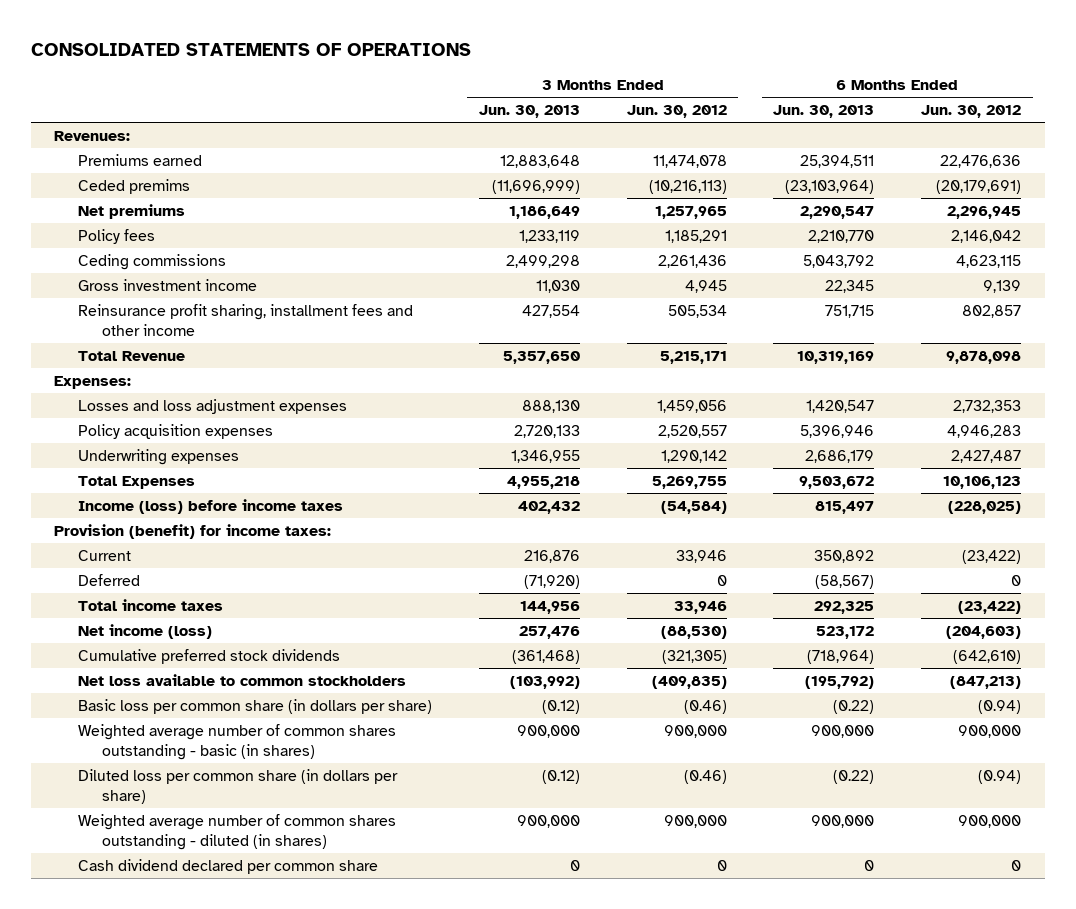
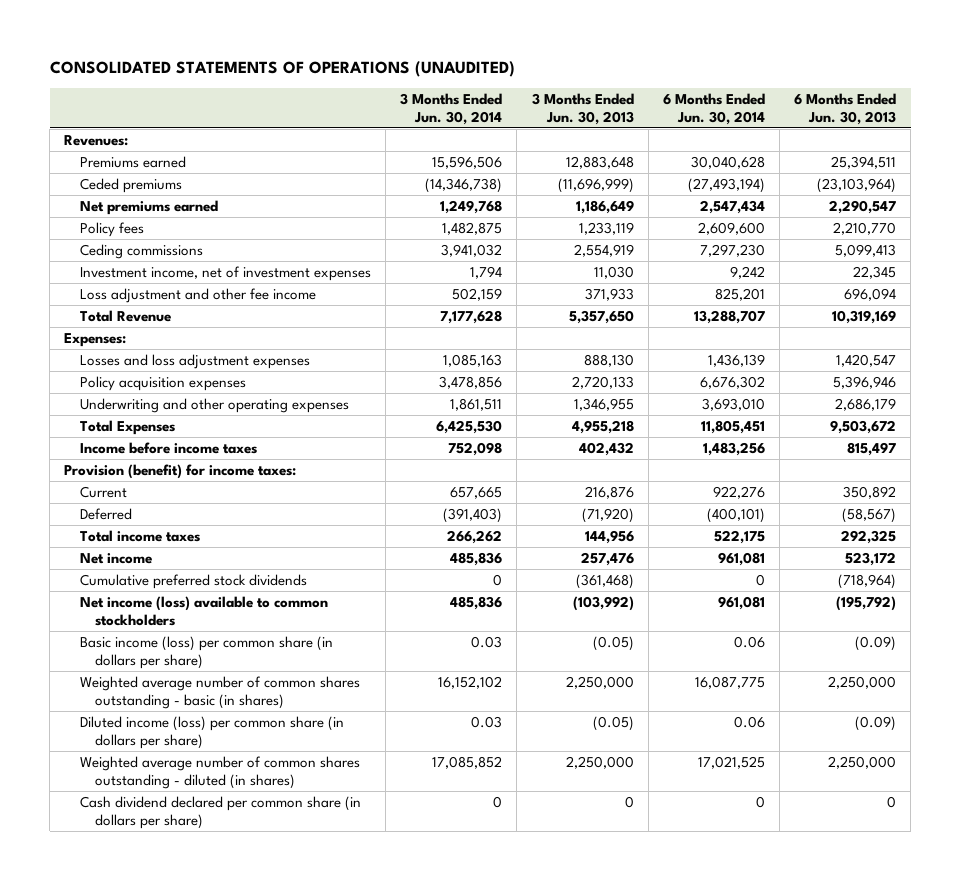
[31,43,472,57] CONSOLIDATED STATEMENTS OF OPERATIONS -> [49,61,515,78] CONSOLIDATED STATEMENTS OF OPERATIONS (UNAUDITED)
[626,105,727,119] Jun. 30, 2012 -> none
[921,105,1022,119] Jun. 30, 2012 -> none
none -> [400,93,503,125] 3 Months Ended Jun. 30, 2014
none -> [662,93,765,125] 6 Months Ended Jun. 30, 2014
[78,178,191,194] Ceded premims -> [79,178,182,194] Ceded premiums
[78,203,186,219] Net premiums -> [79,200,218,216] Net premiums earned
[78,303,414,337] Reinsurance profit sharing, installment fees and other income -> none
[505,254,580,268] 2,499,298 -> [573,244,634,258] 2,554,919
[803,254,875,268] 5,043,792 -> [835,244,897,258] 5,099,413
[78,278,258,291] Gross investment income -> [79,266,371,282] Investment income, net of investment expenses
none -> [79,288,316,304] Loss adjustment and other fee income
[78,448,240,465] Underwriting expenses -> [79,398,349,414] Underwriting and other operating expenses
[78,498,344,514] Income (loss) before income taxes -> [79,442,257,455] Income before income taxes
[78,623,213,639] Net income (loss) -> [79,553,152,565] Net income
[78,673,407,686] Net loss available to common stockholders -> [79,596,328,626] Net income (loss) available to common stockholders
[78,698,433,714] Basic loss per common share (in dollars per share) -> [79,636,333,669] Basic income (loss) per common share (in dollars per share)
[541,699,580,714] (0.12) -> [592,636,634,652] (0.05)
[833,699,875,714] (0.22) -> [855,636,897,652] (0.09)
[516,724,580,738] 900,000 -> [565,676,634,690] 2,250,000
[811,724,875,738] 900,000 -> [828,676,897,690] 2,250,000
[78,768,399,805] Diluted loss per common share (in dollars per share) -> [79,716,344,749] Diluted income (loss) per common share (in dollars per share)
[541,769,580,784] (0.12) -> [592,716,634,732] (0.05)
[833,769,875,784] (0.22) -> [855,716,897,732] (0.09)
[516,814,580,828] 900,000 -> [565,756,634,770] 2,250,000
[811,814,875,828] 900,000 -> [828,756,897,770] 2,250,000
[78,858,379,874] Cash dividend declared per common share -> [79,796,361,829] Cash dividend declared per common share (in dollars per share)

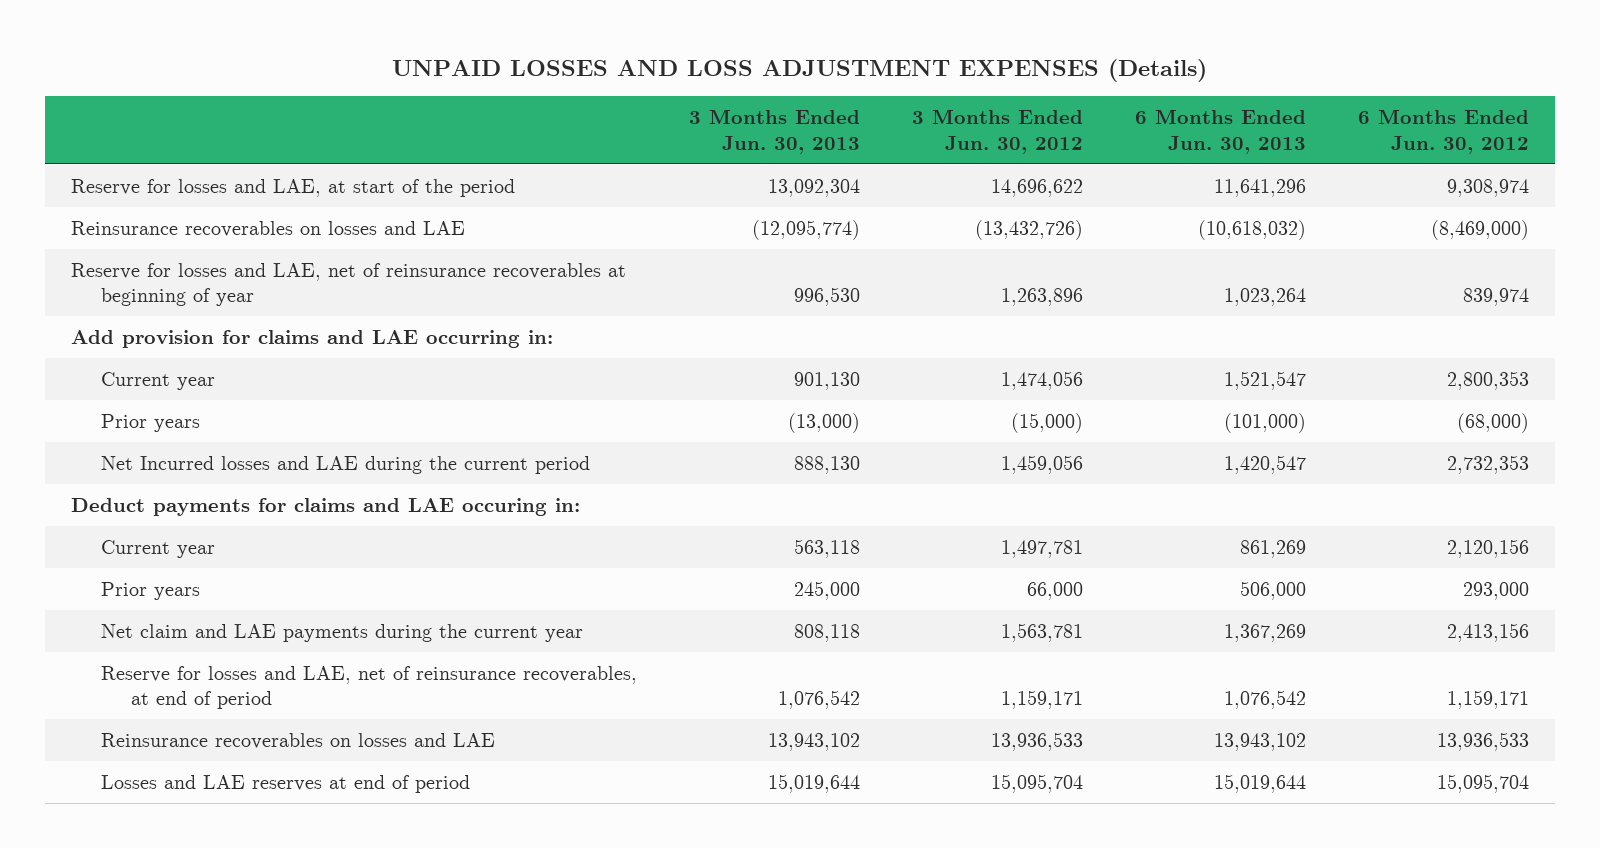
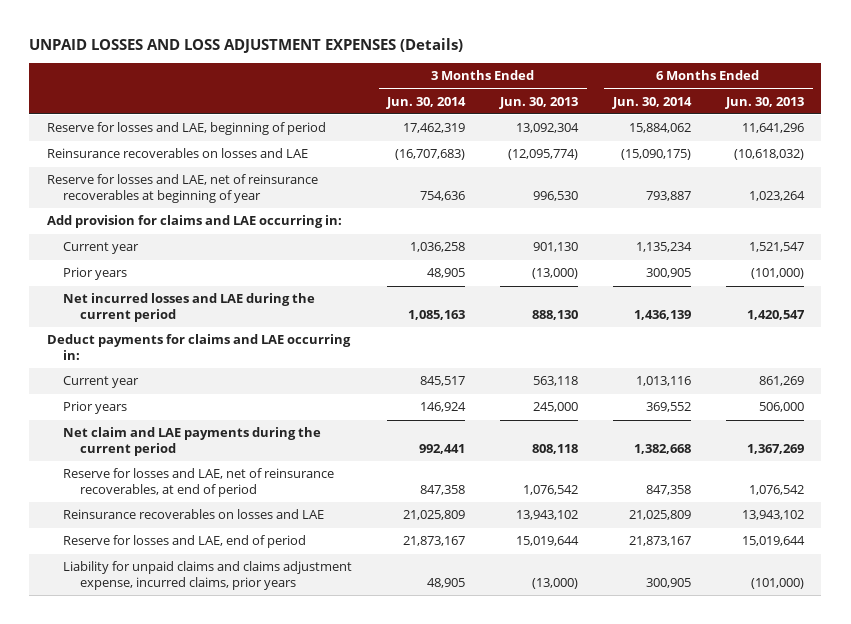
[911,109,1083,154] 3 Months Ended Jun. 30, 2012 -> none
[1357,109,1529,154] 6 Months Ended Jun. 30, 2012 -> none
none -> [386,96,467,109] Jun. 30, 2014
none -> [612,96,693,109] Jun. 30, 2014
[71,178,516,197] Reserve for losses and LAE, at start of the period -> [46,122,326,136] Reserve for losses and LAE, beginning of period
[100,455,590,474] Net Incurred losses and LAE during the current period -> [63,293,316,322] Net incurred losses and LAE during the current period
[71,497,581,516] Deduct payments for claims and LAE occuring in: -> [46,334,351,360] Deduct payments for claims and LAE occurring in:
[100,623,583,642] Net claim and LAE payments during the current year -> [63,427,322,456] Net claim and LAE payments during the current period
[100,774,470,793] Losses and LAE reserves at end of period -> [63,535,307,549] Reserve for losses and LAE, end of period
none -> [63,561,353,590] Liability for unpaid claims and claims adjustment expense, incurred claims, prior years

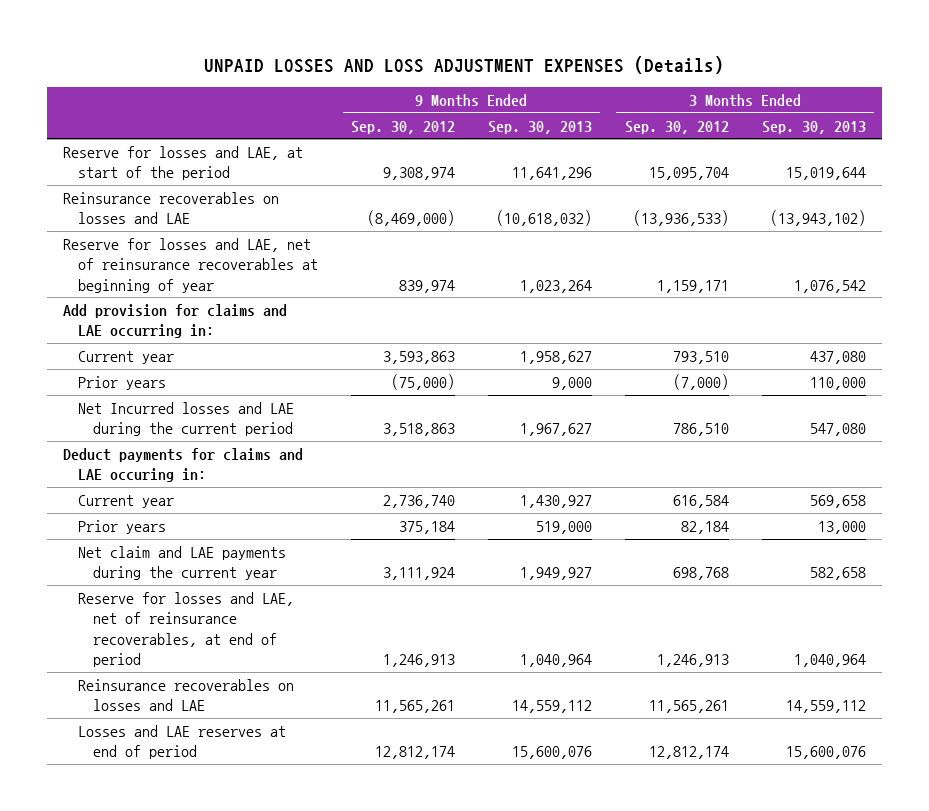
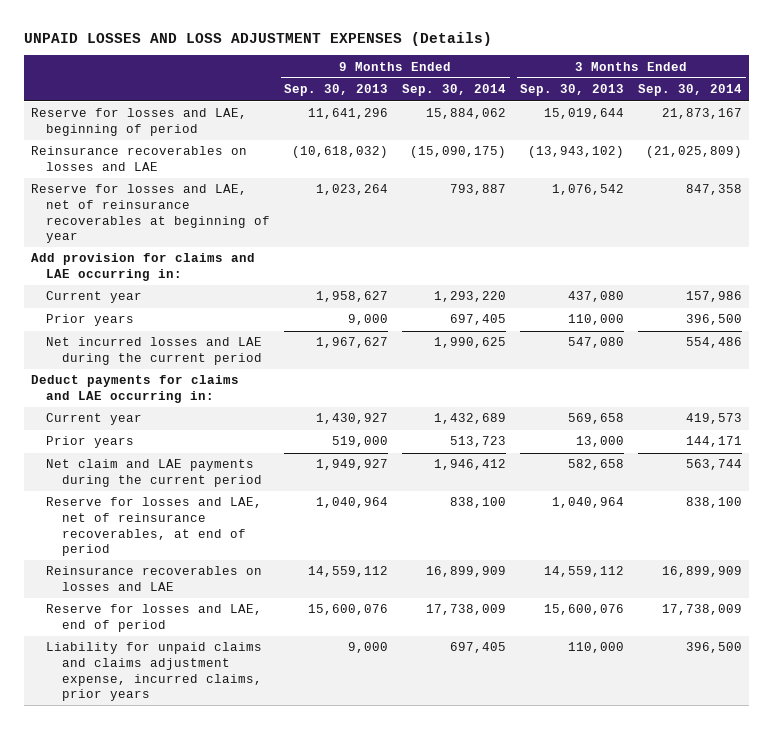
[350,120,455,134] Sep. 30, 2012 -> none
[624,120,729,134] Sep. 30, 2012 -> none
none -> [402,84,507,97] Sep. 30, 2014
none -> [638,84,743,97] Sep. 30, 2014
[63,145,304,181] Reserve for losses and LAE, at start of the period -> [30,108,247,137] Reserve for losses and LAE, beginning of period
[77,401,294,437] Net Incurred losses and LAE during the current period -> [46,337,263,366] Net incurred losses and LAE during the current period
[63,447,304,483] Deduct payments for claims and LAE occuring in: -> [30,375,239,404] Deduct payments for claims and LAE occurring in:
[77,545,286,581] Net claim and LAE payments during the current year -> [46,459,262,488] Net claim and LAE payments during the current period
[77,724,286,760] Losses and LAE reserves at end of period -> [46,604,263,633] Reserve for losses and LAE, end of period
none -> [46,642,263,702] Liability for unpaid claims and claims adjustment expense, incurred claims, prior years

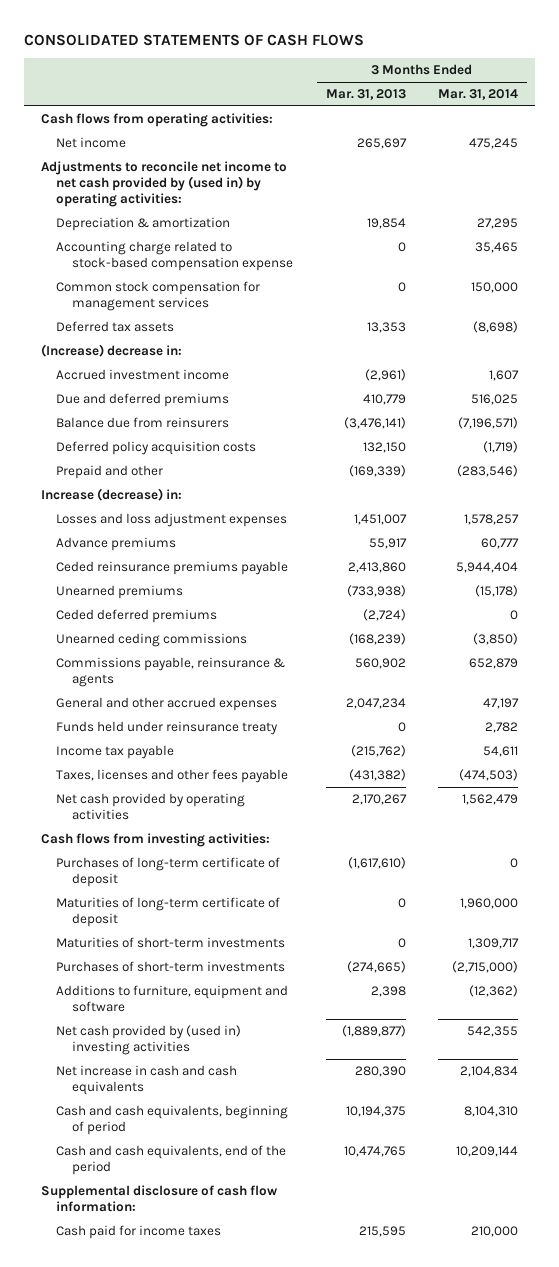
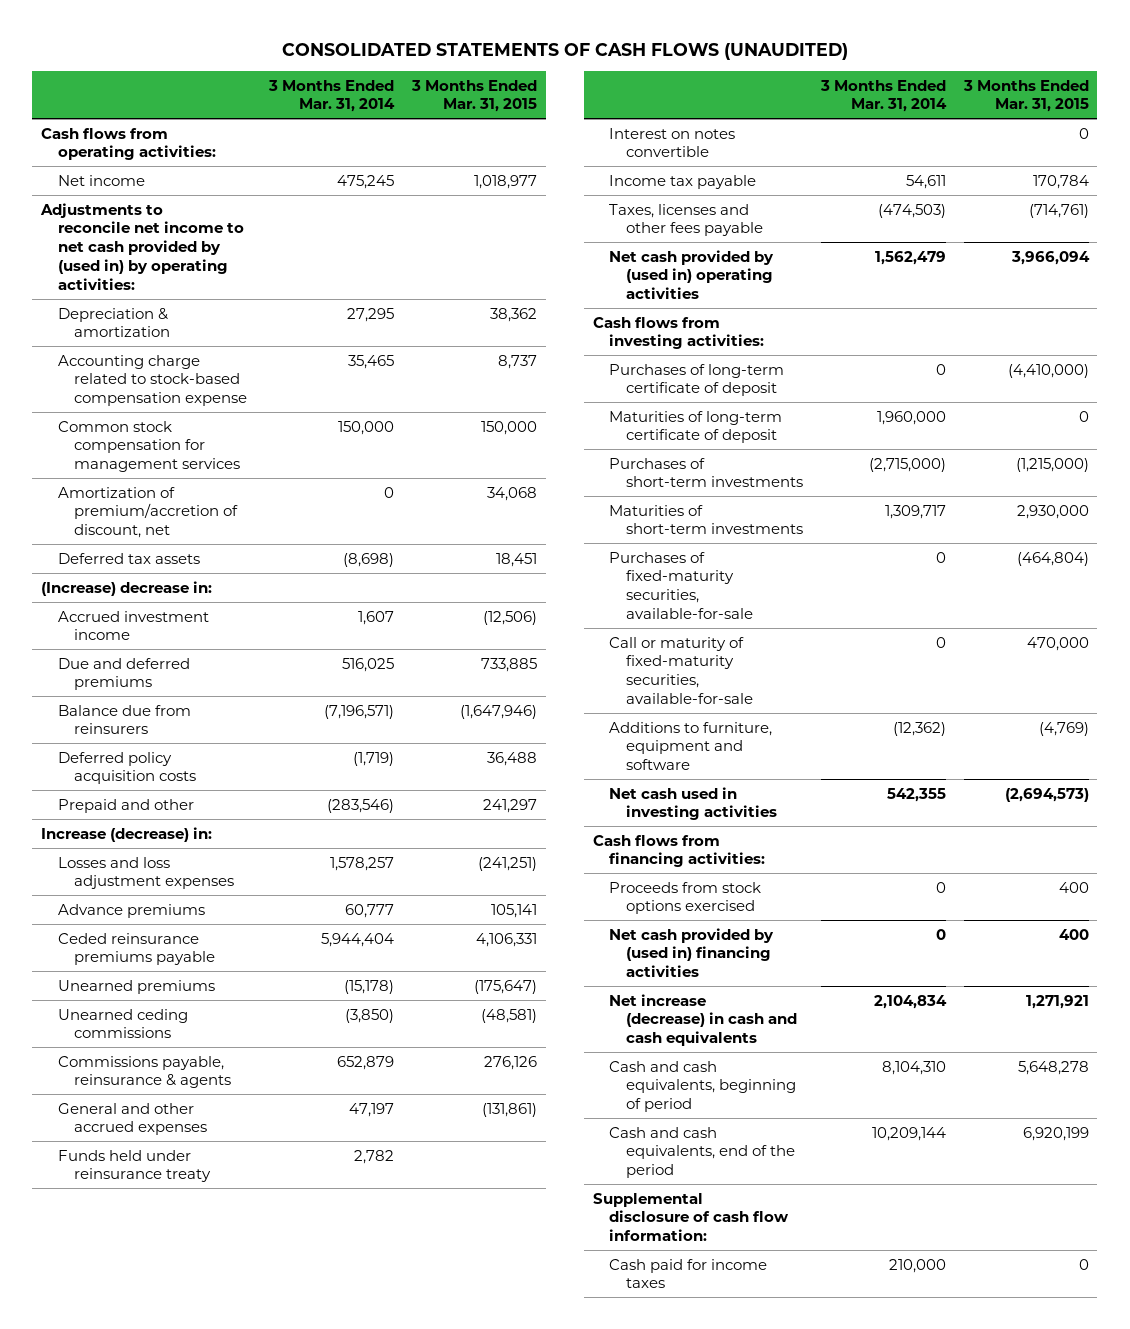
[24,33,365,46] CONSOLIDATED STATEMENTS OF CASH FLOWS -> [281,42,848,60] CONSOLIDATED STATEMENTS OF CASH FLOWS (UNAUDITED)
[325,89,406,101] Mar. 31, 2013 -> none
none -> [410,79,537,113] 3 Months Ended Mar. 31, 2015
none -> [57,486,239,539] Amortization of premium/accretion of discount, net
[56,609,218,624] Ceded deferred premiums -> none
none -> [609,127,736,158] Interest on notes convertible
[56,793,246,821] Net cash provided by operating activities -> [609,249,775,300] Net cash provided by (used in) operating activities
[56,937,286,949] Maturities of short-term investments -> [609,504,803,535] Maturities of short-term investments
none -> [609,551,753,619] Purchases of fixed-maturity securities, available-for-sale
none -> [609,636,753,704] Call or maturity of fixed-maturity securities, available-for-sale
[56,1025,242,1056] Net cash provided by (used in) investing activities -> [609,786,777,821] Net cash used in investing activities
none -> [592,834,766,868] Cash flows from financing activities:
none -> [609,881,762,915] Proceeds from stock options exercised
none -> [609,927,775,978] Net cash provided by (used in) financing activities
[56,1065,238,1096] Net increase in cash and cash equivalents -> [609,993,797,1047] Net increase (decrease) in cash and cash equivalents

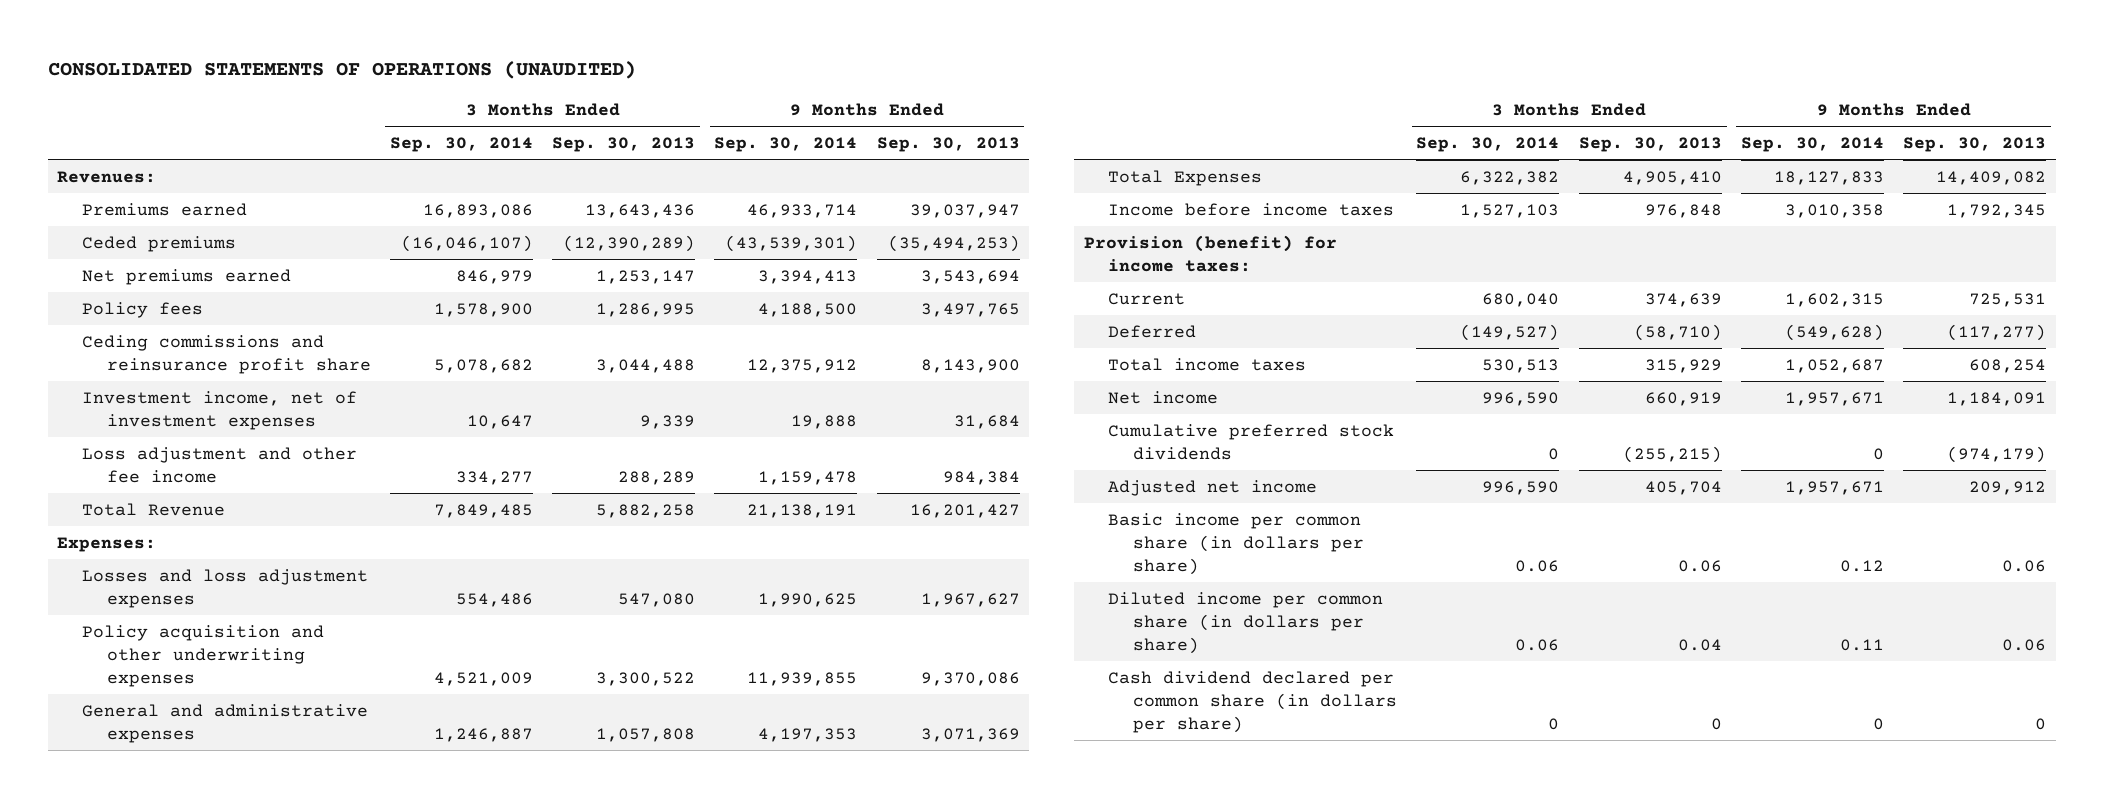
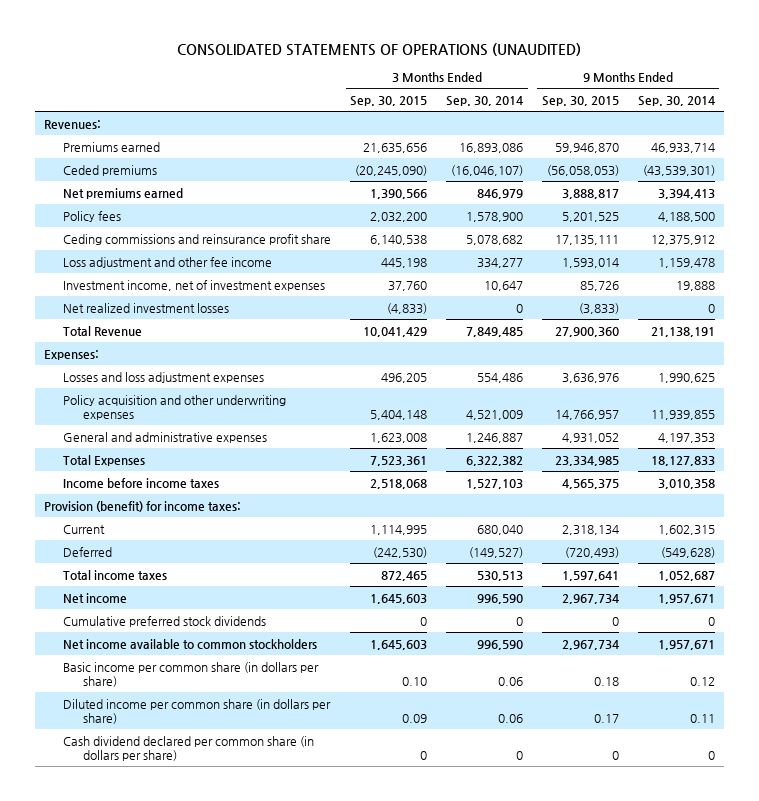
[552,136,696,152] Sep. 30, 2013 -> none
[876,136,1020,152] Sep. 30, 2013 -> none
none -> [350,96,428,107] Sep. 30, 2015
none -> [541,96,619,107] Sep. 30, 2015
[81,390,357,430] Investment income, net of investment expenses -> [63,279,326,291] Investment income, net of investment expenses
none -> [63,302,230,313] Net realized investment losses
[1108,479,1318,496] Adjusted net income -> [63,638,318,649] Net income available to common stockholders

